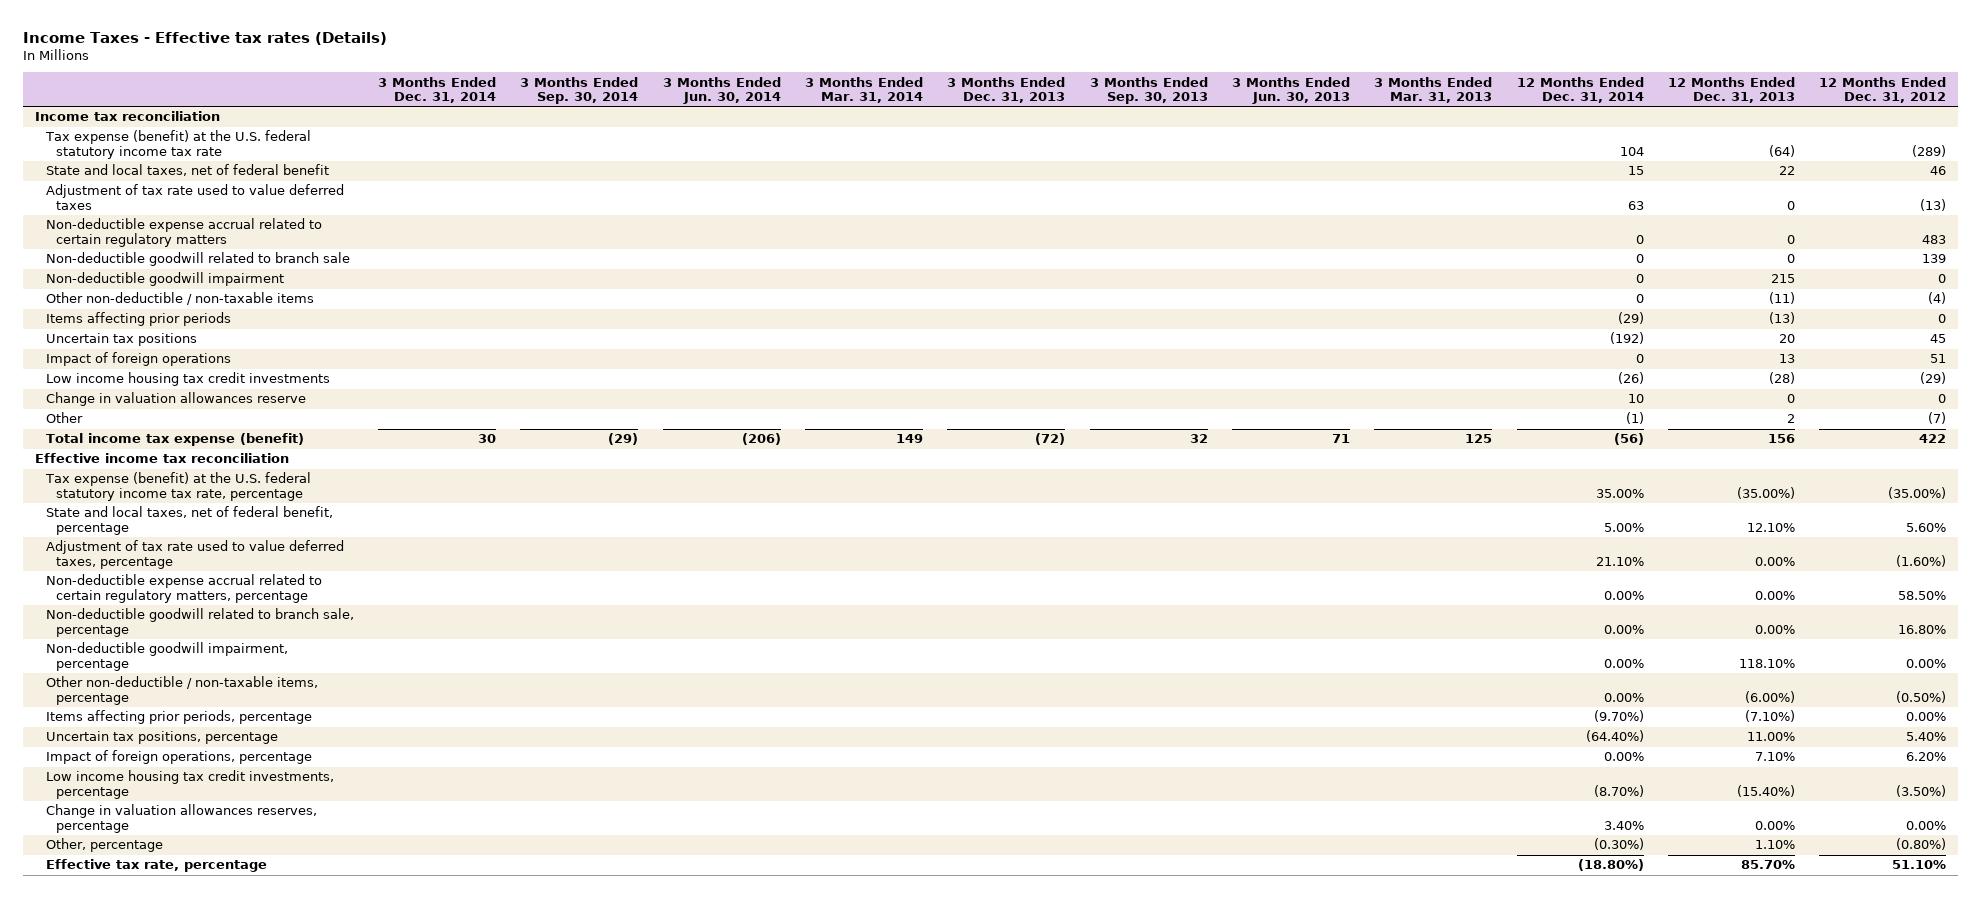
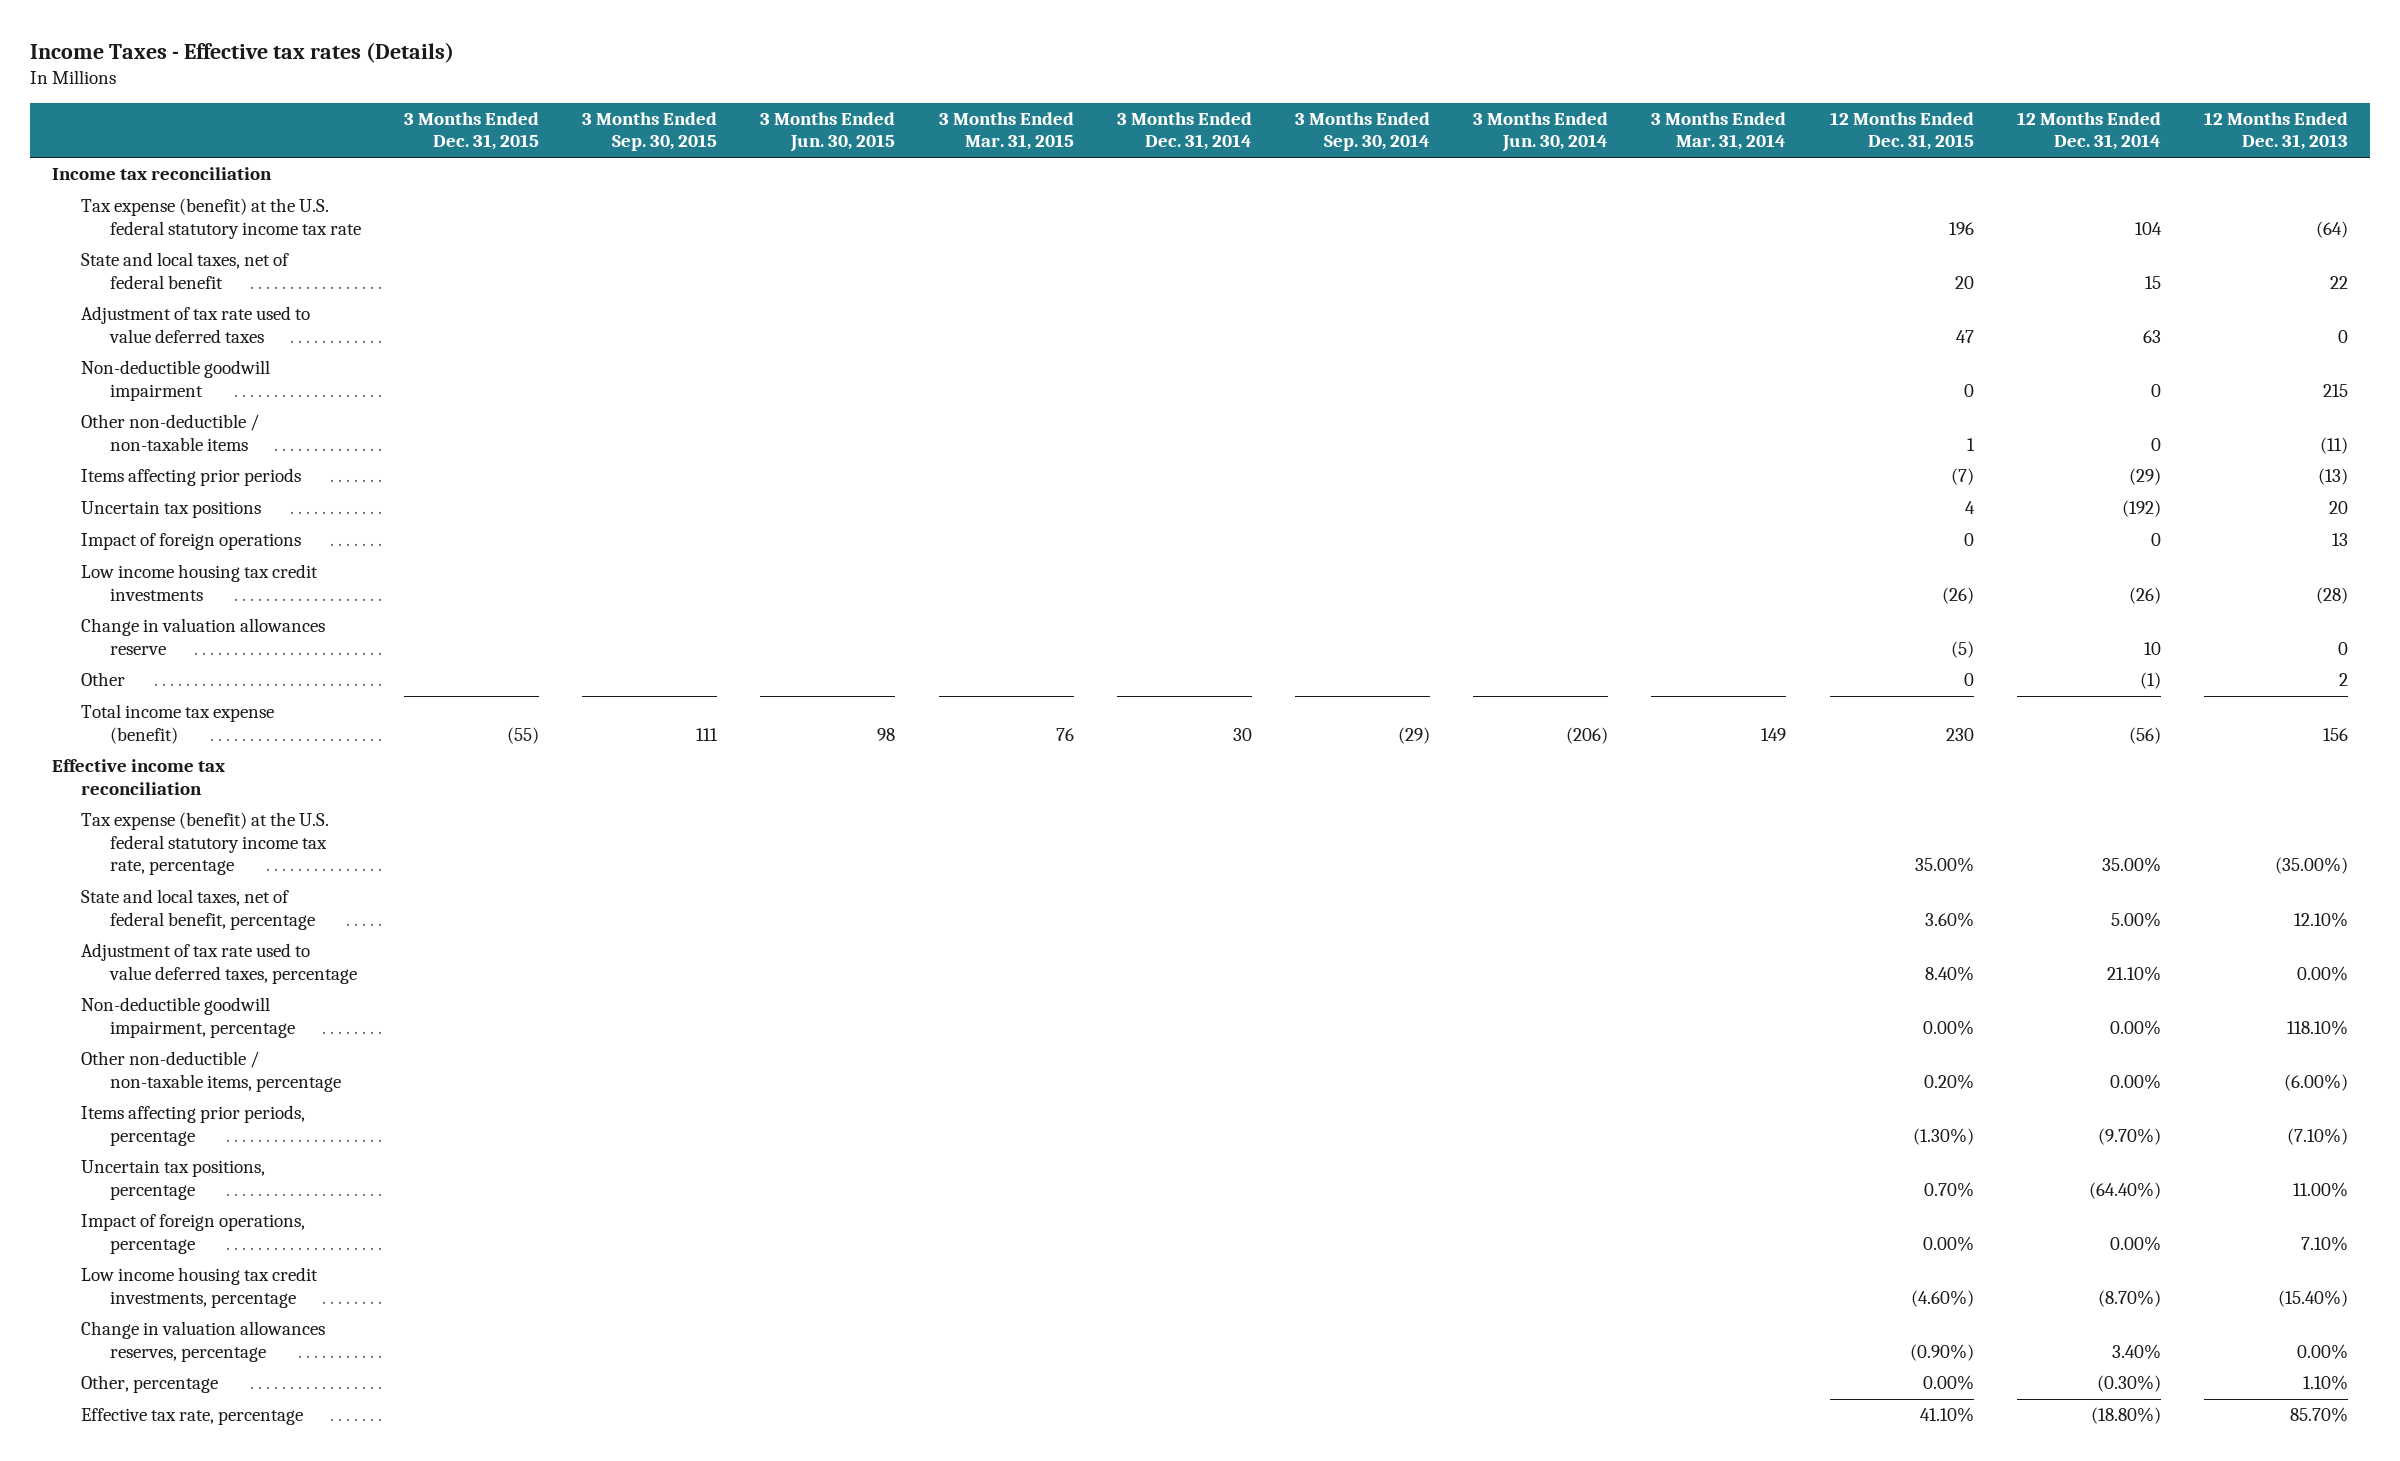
[947,76,1066,104] 3 Months Ended Dec. 31, 2013 -> none
[1089,76,1208,105] 3 Months Ended Sep. 30, 2013 -> none
[1232,76,1351,105] 3 Months Ended Jun. 30, 2013 -> none
[1374,76,1493,104] 3 Months Ended Mar. 31, 2013 -> none
[1819,76,1947,104] 12 Months Ended Dec. 31, 2012 -> none
none -> [403,112,539,151] 3 Months Ended Dec. 31, 2015
none -> [582,112,718,152] 3 Months Ended Sep. 30, 2015
none -> [760,112,896,153] 3 Months Ended Jun. 30, 2015
none -> [938,112,1074,151] 3 Months Ended Mar. 31, 2015
none -> [1829,112,1974,151] 12 Months Ended Dec. 31, 2015
[45,218,322,247] Non-deductible expense accrual related to certain regulatory matters -> none
[45,252,350,267] Non-deductible goodwill related to branch sale -> none
[45,574,322,603] Non-deductible expense accrual related to certain regulatory matters, percentage -> none
[45,608,354,637] Non-deductible goodwill related to branch sale, percentage -> none

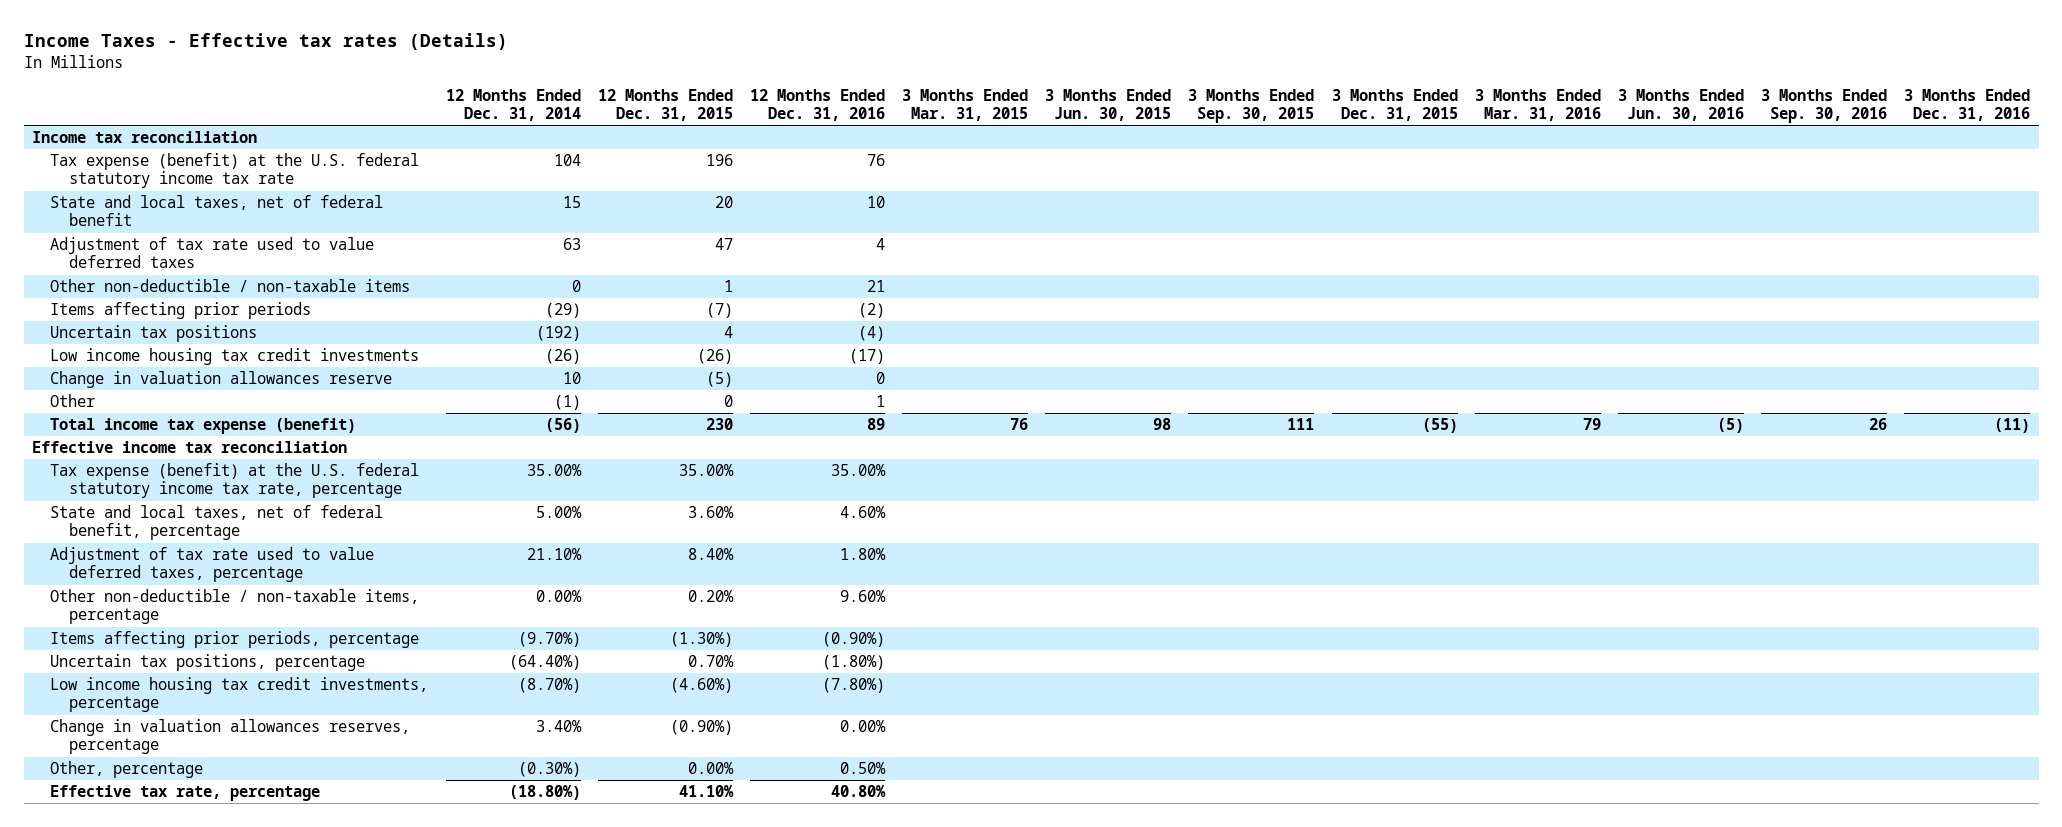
[1116,112,1252,151] 3 Months Ended Dec. 31, 2014 -> none
[1295,112,1431,152] 3 Months Ended Sep. 30, 2014 -> none
[1473,112,1609,153] 3 Months Ended Jun. 30, 2014 -> none
[1651,112,1787,151] 3 Months Ended Mar. 31, 2014 -> none
[2204,112,2349,151] 12 Months Ended Dec. 31, 2013 -> none
none -> [749,88,885,121] 12 Months Ended Dec. 31, 2016
none -> [1474,88,1601,121] 3 Months Ended Mar. 31, 2016
none -> [1617,88,1744,121] 3 Months Ended Jun. 30, 2016
none -> [1761,88,1888,123] 3 Months Ended Sep. 30, 2016
none -> [1904,88,2031,121] 3 Months Ended Dec. 31, 2016
[80,360,270,401] Non-deductible goodwill impairment -> none
[80,533,301,551] Impact of foreign operations -> none
[80,997,295,1038] Non-deductible goodwill impairment, percentage -> none
[80,1214,305,1254] Impact of foreign operations, percentage -> none

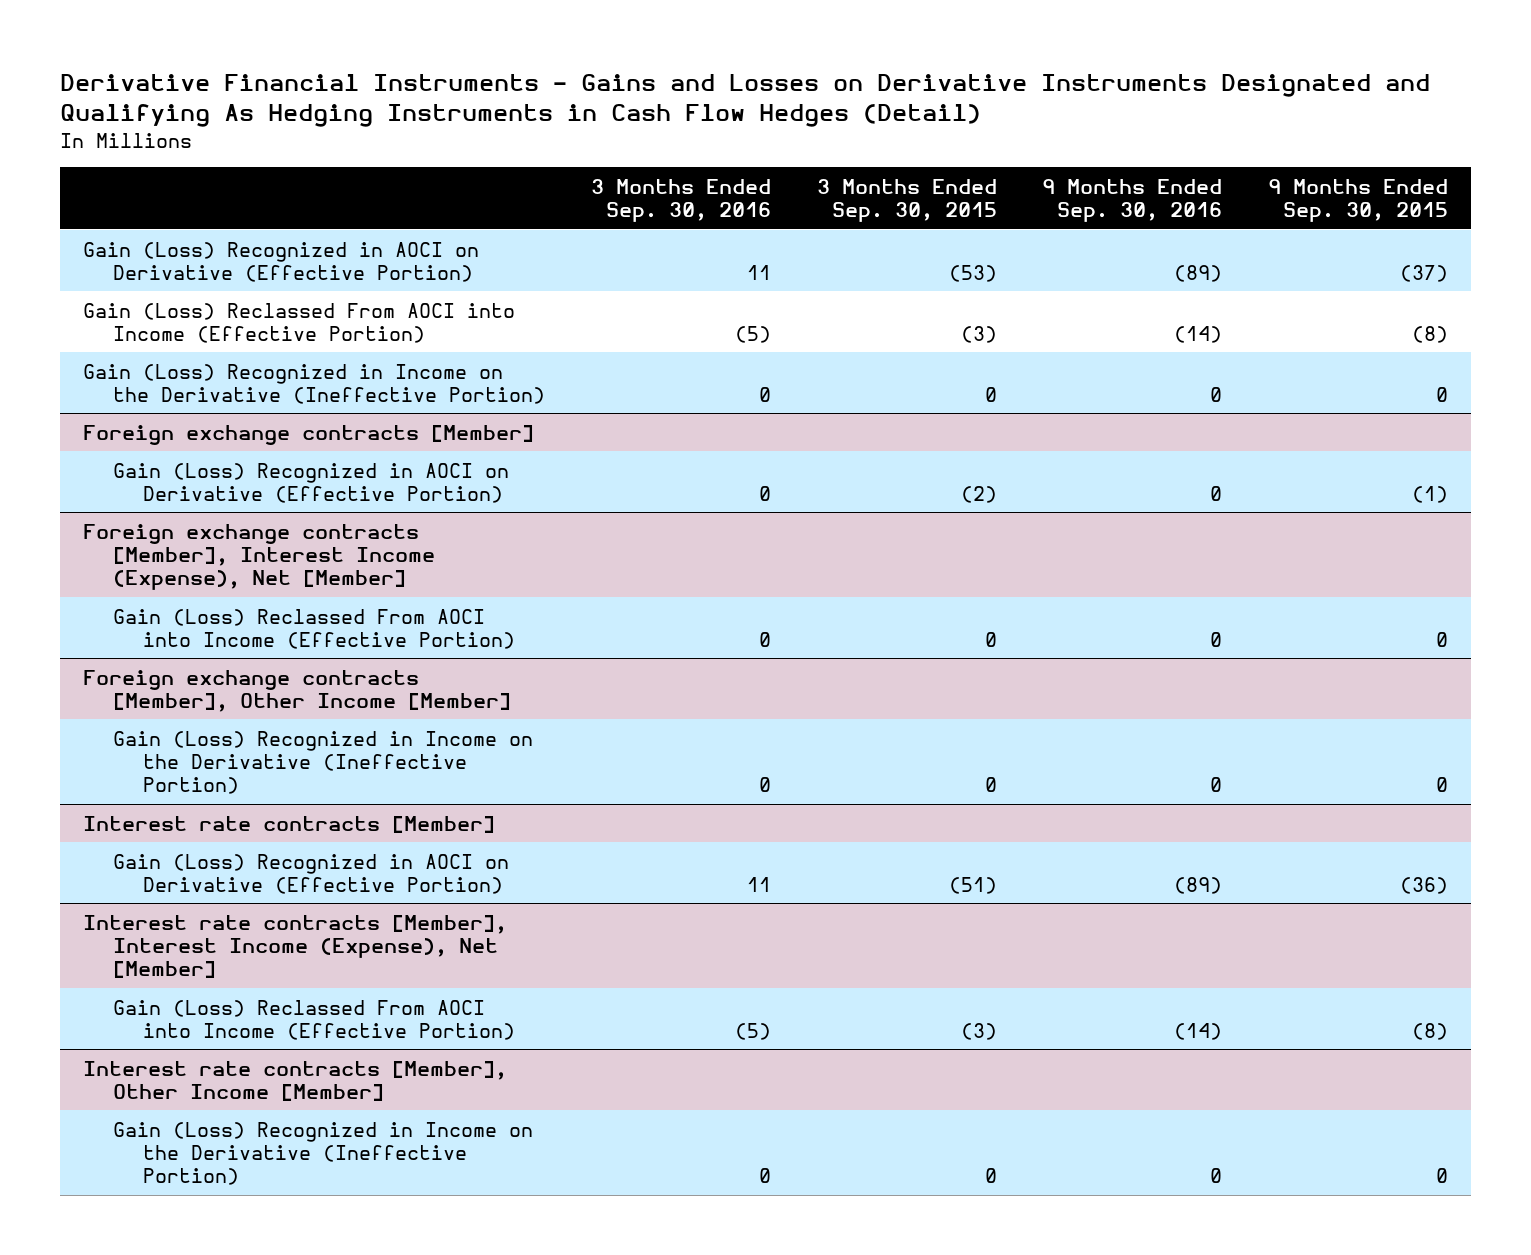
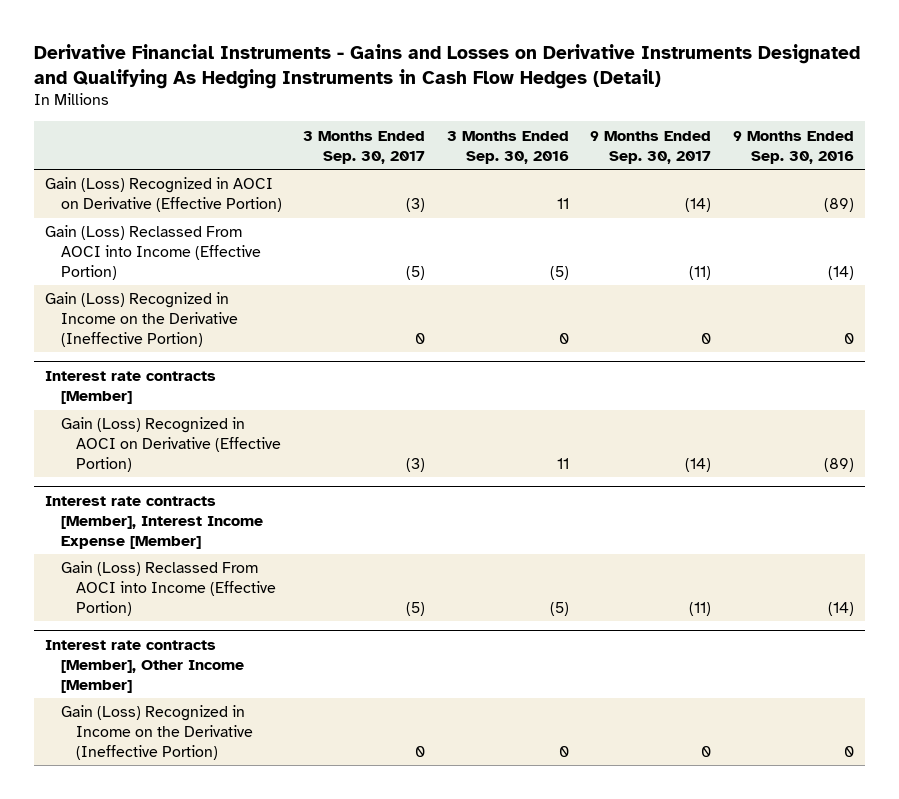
[816,178,997,223] 3 Months Ended Sep. 30, 2015 -> none
[1268,178,1449,223] 9 Months Ended Sep. 30, 2015 -> none
none -> [303,130,426,164] 3 Months Ended Sep. 30, 2017
none -> [590,130,712,164] 9 Months Ended Sep. 30, 2017
[83,424,535,445] Foreign exchange contracts [Member] -> none
[113,462,510,503] Gain (Loss) Recognized in AOCI on Derivative (Effective Portion) -> none
[83,523,436,591] Foreign exchange contracts [Member], Interest Income (Expense), Net [Member] -> none
[113,608,516,649] Gain (Loss) Reclassed From AOCI into Income (Effective Portion) -> none
[83,669,512,712] Foreign exchange contracts [Member], Other Income [Member] -> none
[113,730,534,795] Gain (Loss) Recognized in Income on the Derivative (Ineffective Portion) -> none
[83,914,508,979] Interest rate contracts [Member], Interest Income (Expense), Net [Member] -> [45,496,263,549] Interest rate contracts [Member], Interest Income Expense [Member]

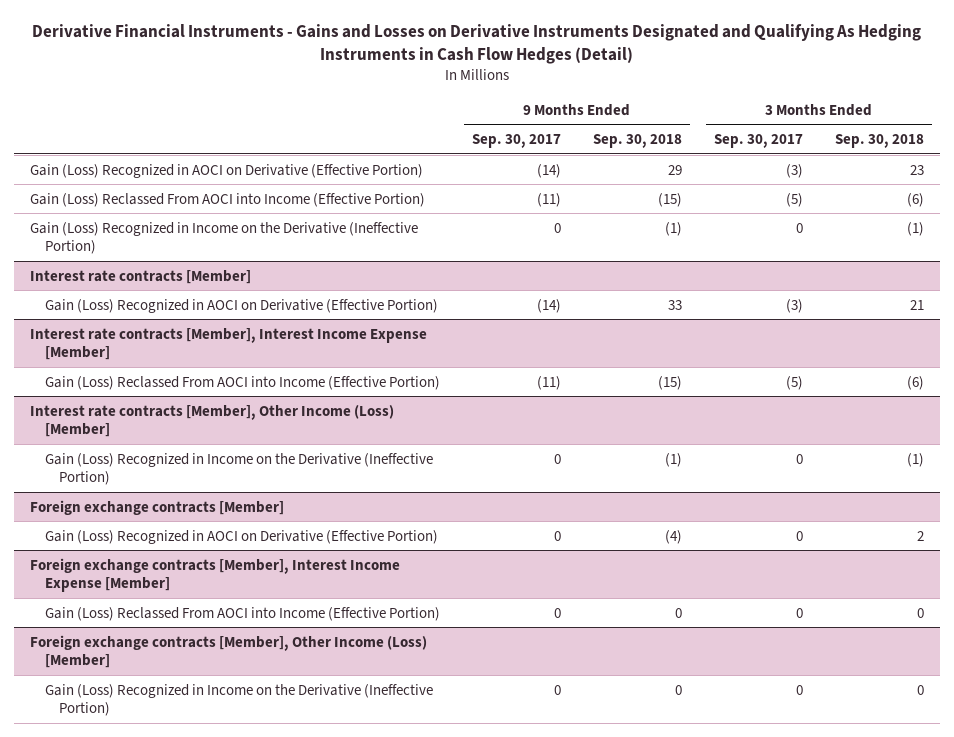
[446,130,569,164] 3 Months Ended Sep. 30, 2016 -> none
[732,130,854,164] 9 Months Ended Sep. 30, 2016 -> none
none -> [592,133,682,148] Sep. 30, 2018
none -> [835,133,925,148] Sep. 30, 2018
[45,640,244,693] Interest rate contracts [Member], Other Income [Member] -> [30,404,395,438] Interest rate contracts [Member], Other Income (Loss) [Member]
none -> [30,499,285,515] Foreign exchange contracts [Member]
none -> [44,529,438,544] Gain (Loss) Recognized in AOCI on Derivative (Effective Portion)
none -> [30,557,401,593] Foreign exchange contracts [Member], Interest Income Expense [Member]
none -> [44,606,440,621] Gain (Loss) Reclassed From AOCI into Income (Effective Portion)
none -> [30,634,428,669] Foreign exchange contracts [Member], Other Income (Loss) [Member]
none -> [44,683,433,717] Gain (Loss) Recognized in Income on the Derivative (Ineffective Portion)

